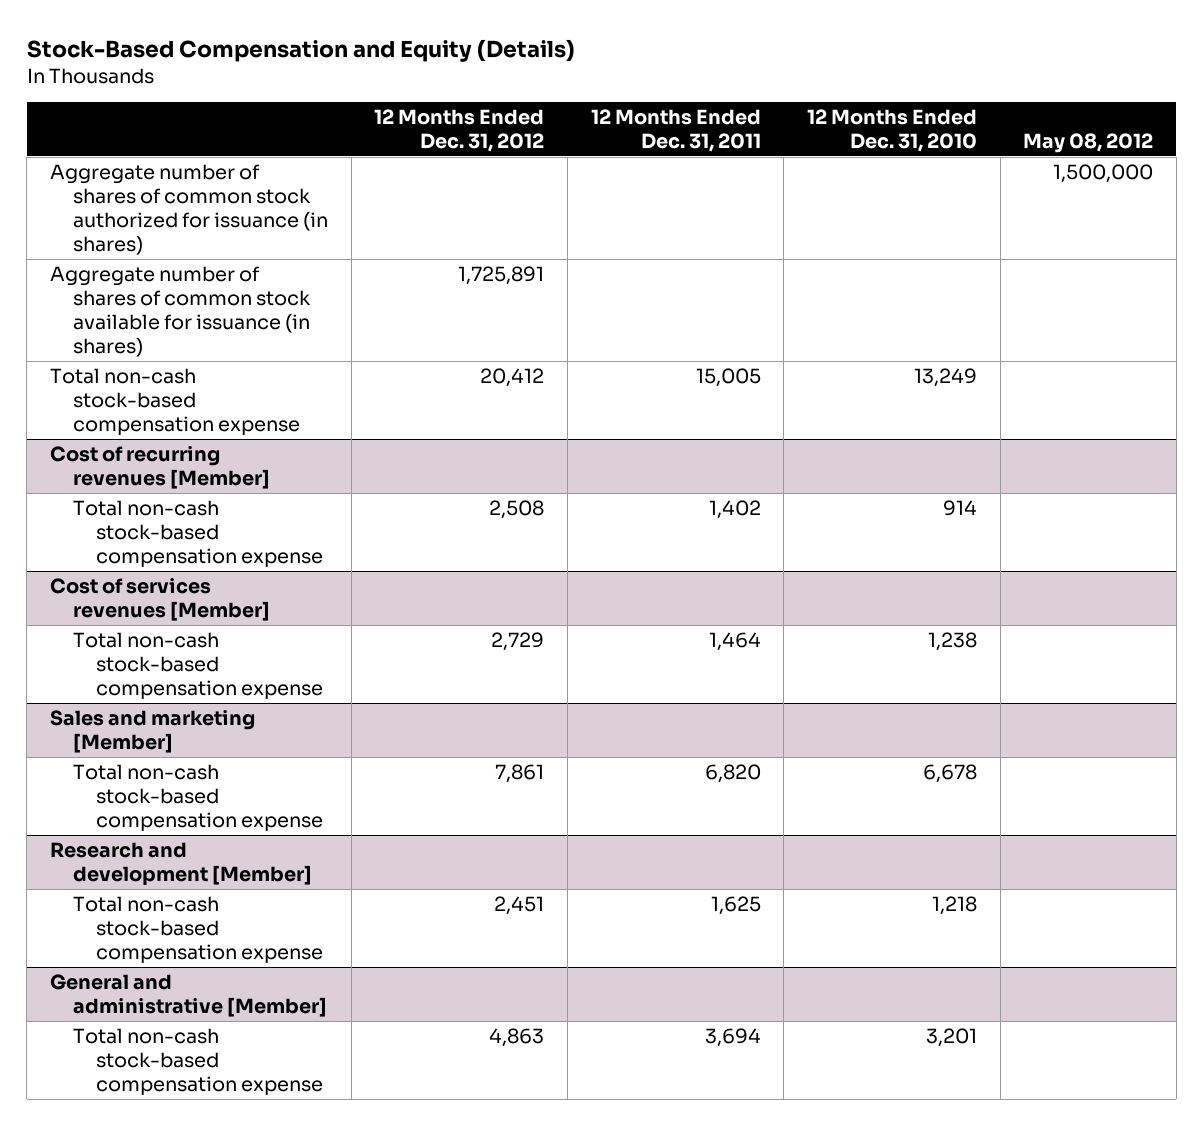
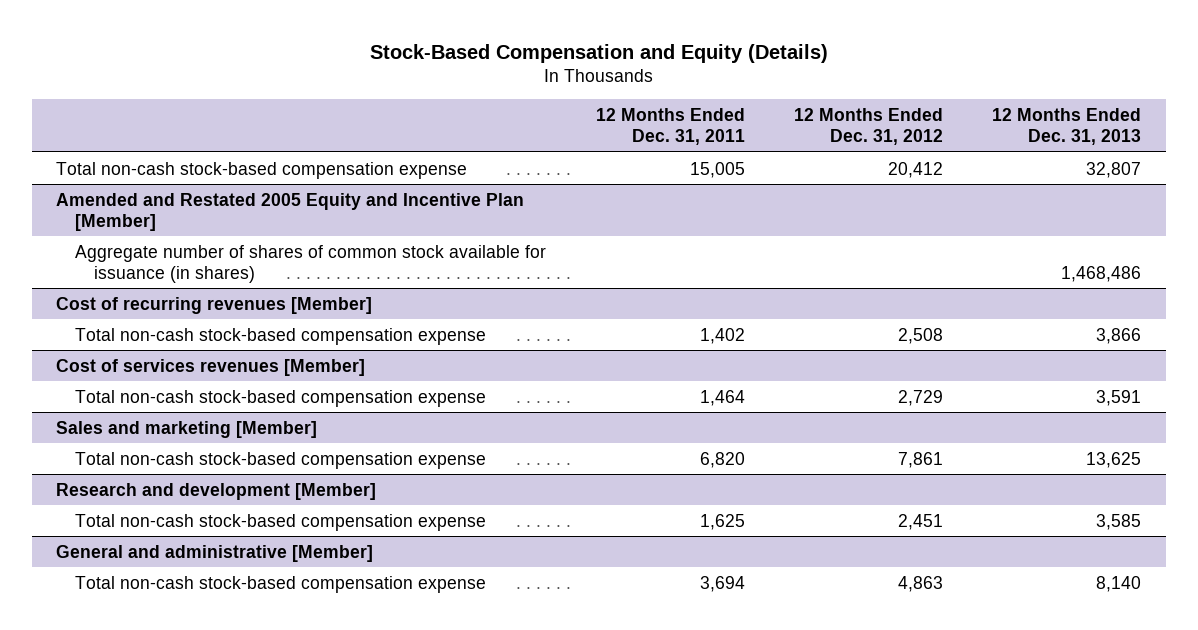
[806,108,977,152] 12 Months Ended Dec. 31, 2010 -> none
[1023,132,1154,153] May 08, 2012 -> none
none -> [992,108,1142,146] 12 Months Ended Dec. 31, 2013
[49,163,328,256] Aggregate number of shares of common stock authorized for issuance (in shares) -> none
[49,265,311,358] Aggregate number of shares of common stock available for issuance (in shares) -> none
none -> [56,192,525,231] Amended and Restated 2005 Equity and Incentive Plan [Member]
none -> [75,244,547,283] Aggregate number of shares of common stock available for issuance (in shares)

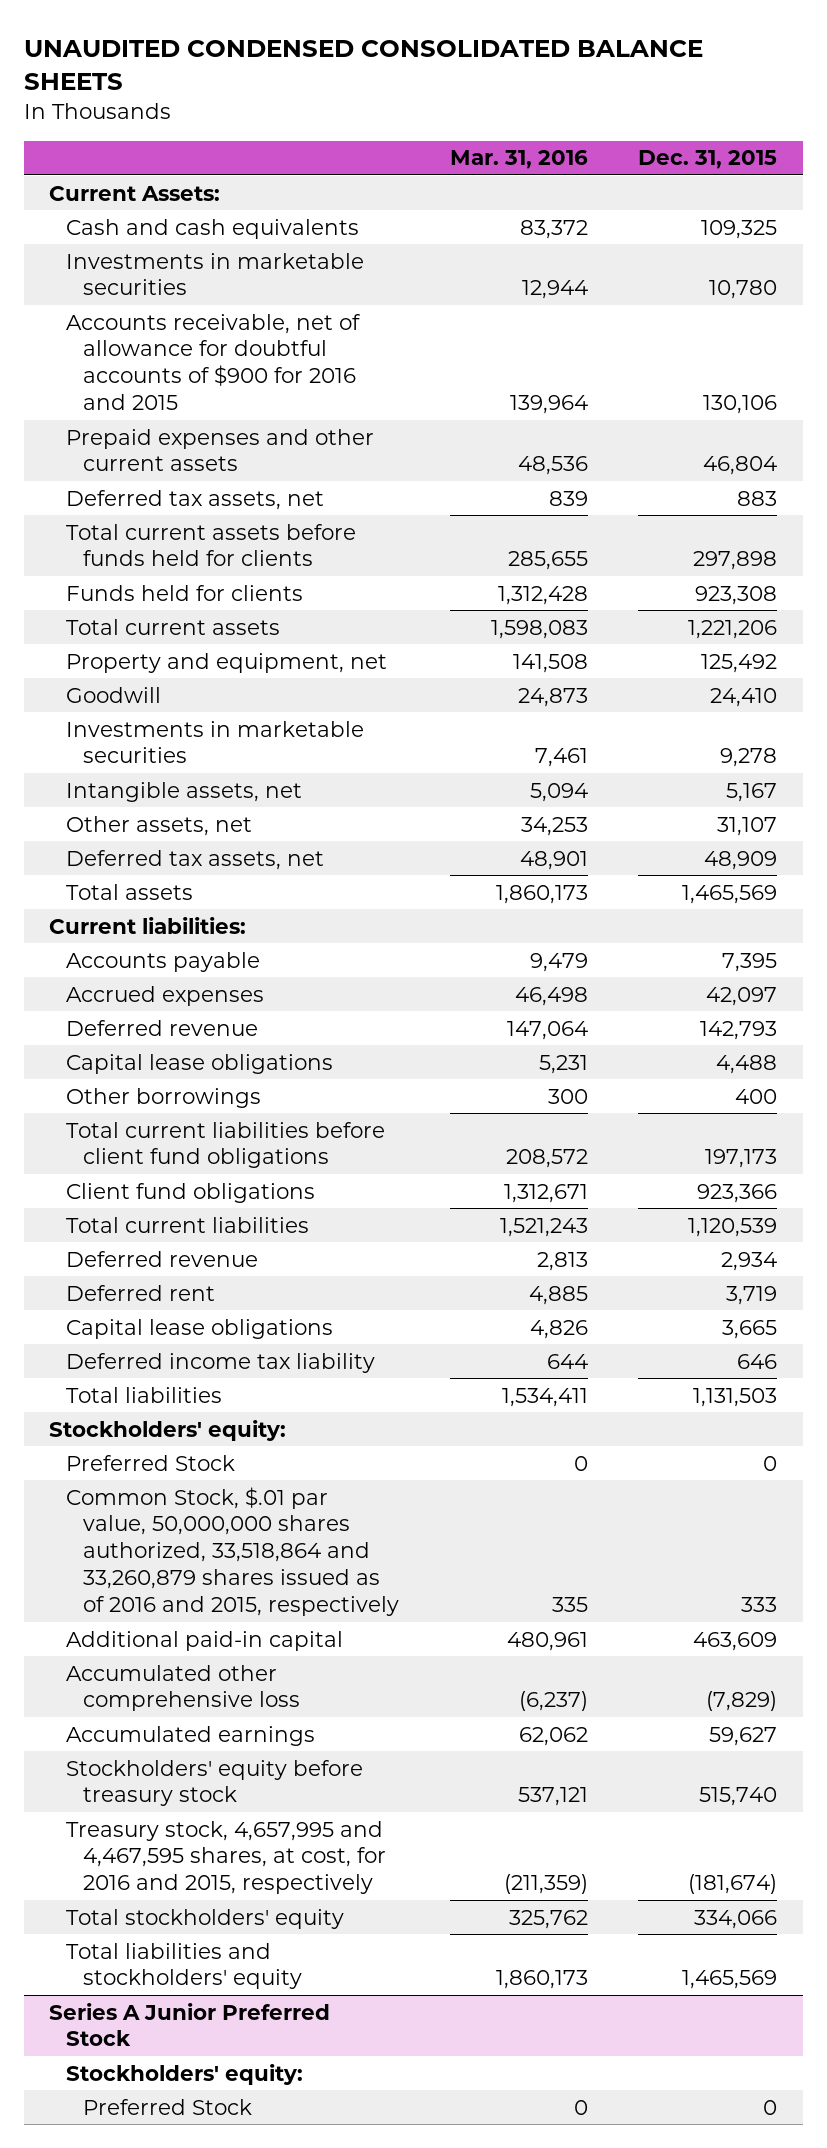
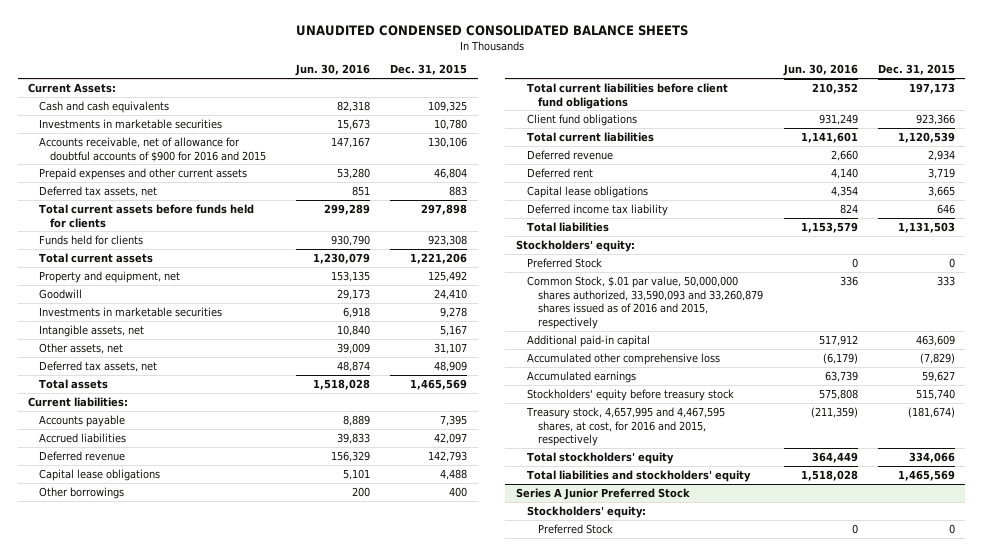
[449,150,588,170] Mar. 31, 2016 -> none
none -> [294,64,370,77] Jun. 30, 2016
[66,985,265,1006] Accrued expenses -> [39,432,127,443] Accrued liabilities
[66,1486,399,1617] Common Stock, $.01 par value, 50,000,000 shares authorized, 33,518,864 and 33,260,879 shares issued as of 2016 and 2015, respectively -> [526,275,763,330] Common Stock, $.01 par value, 50,000,000 shares authorized, 33,590,093 and 33,260,879 shares issued as of 2016 and 2015, respectively

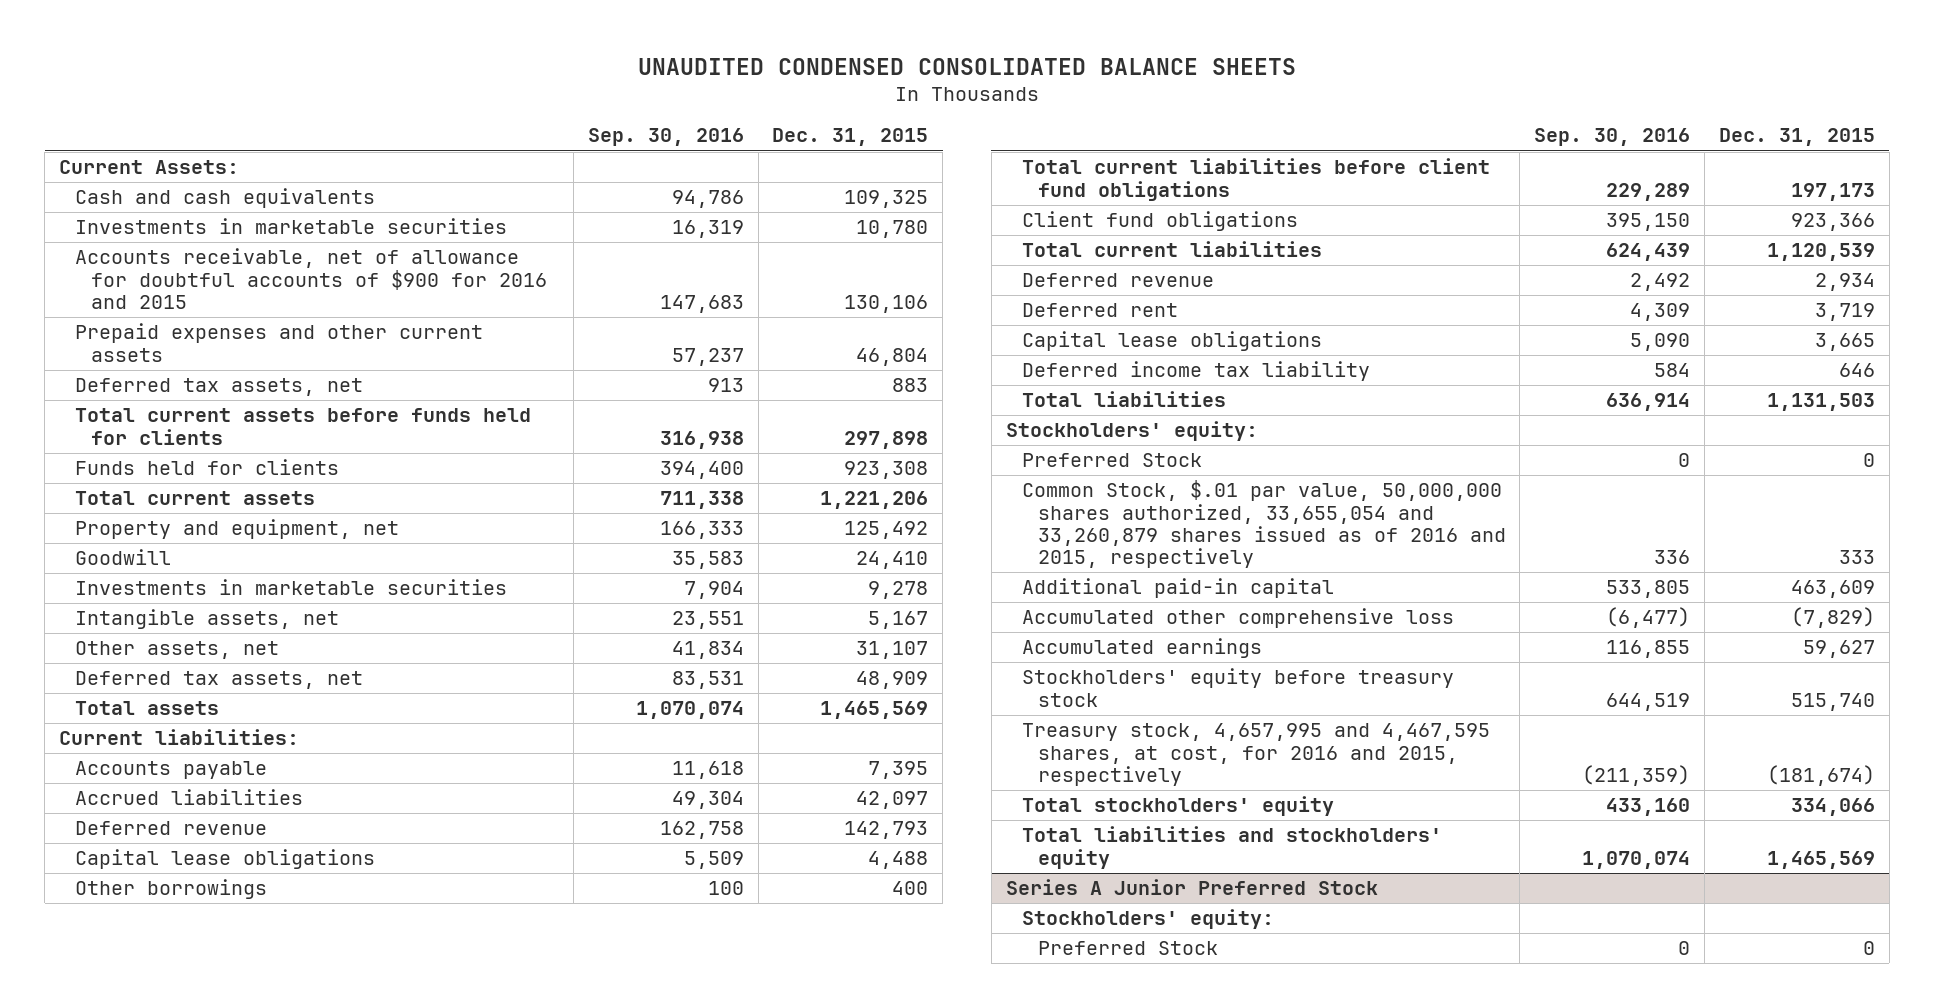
[294,64,370,77] Jun. 30, 2016 -> none
none -> [587,128,744,147] Sep. 30, 2016
[526,275,763,330] Common Stock, $.01 par value, 50,000,000 shares authorized, 33,590,093 and 33,260,879 shares issued as of 2016 and 2015, respectively -> [1021,480,1506,569] Common Stock, $.01 par value, 50,000,000 shares authorized, 33,655,054 and 33,260,879 shares issued as of 2016 and 2015, respectively

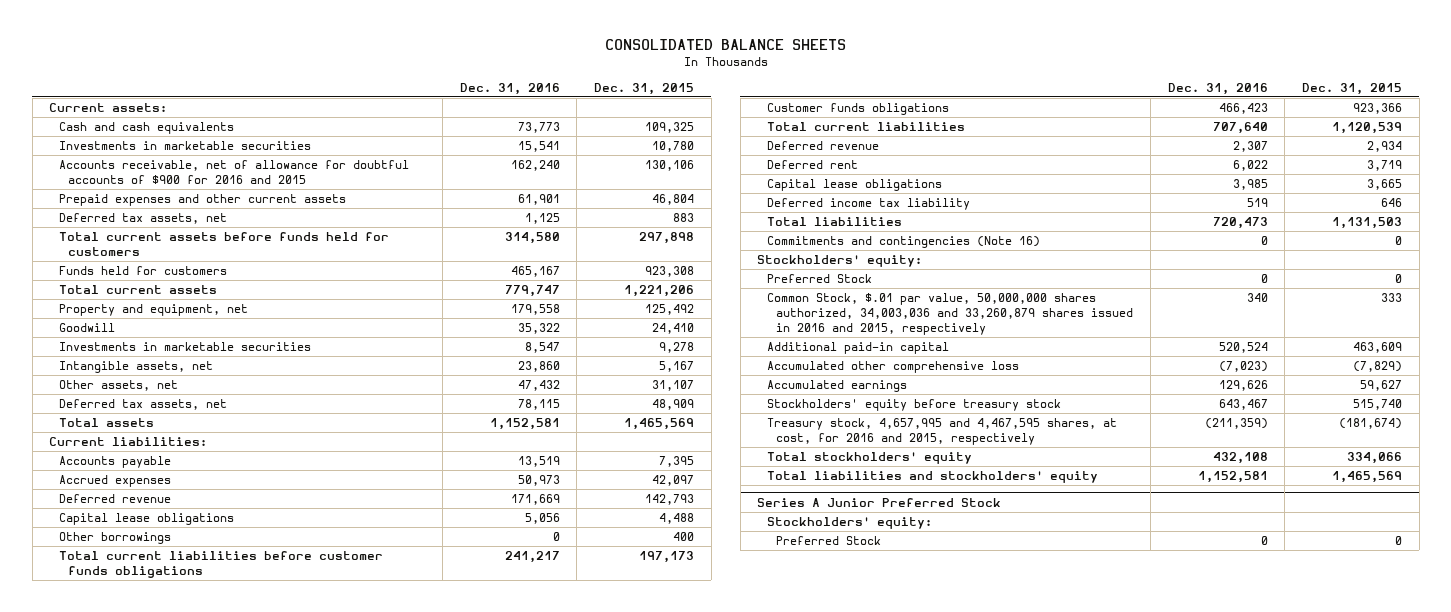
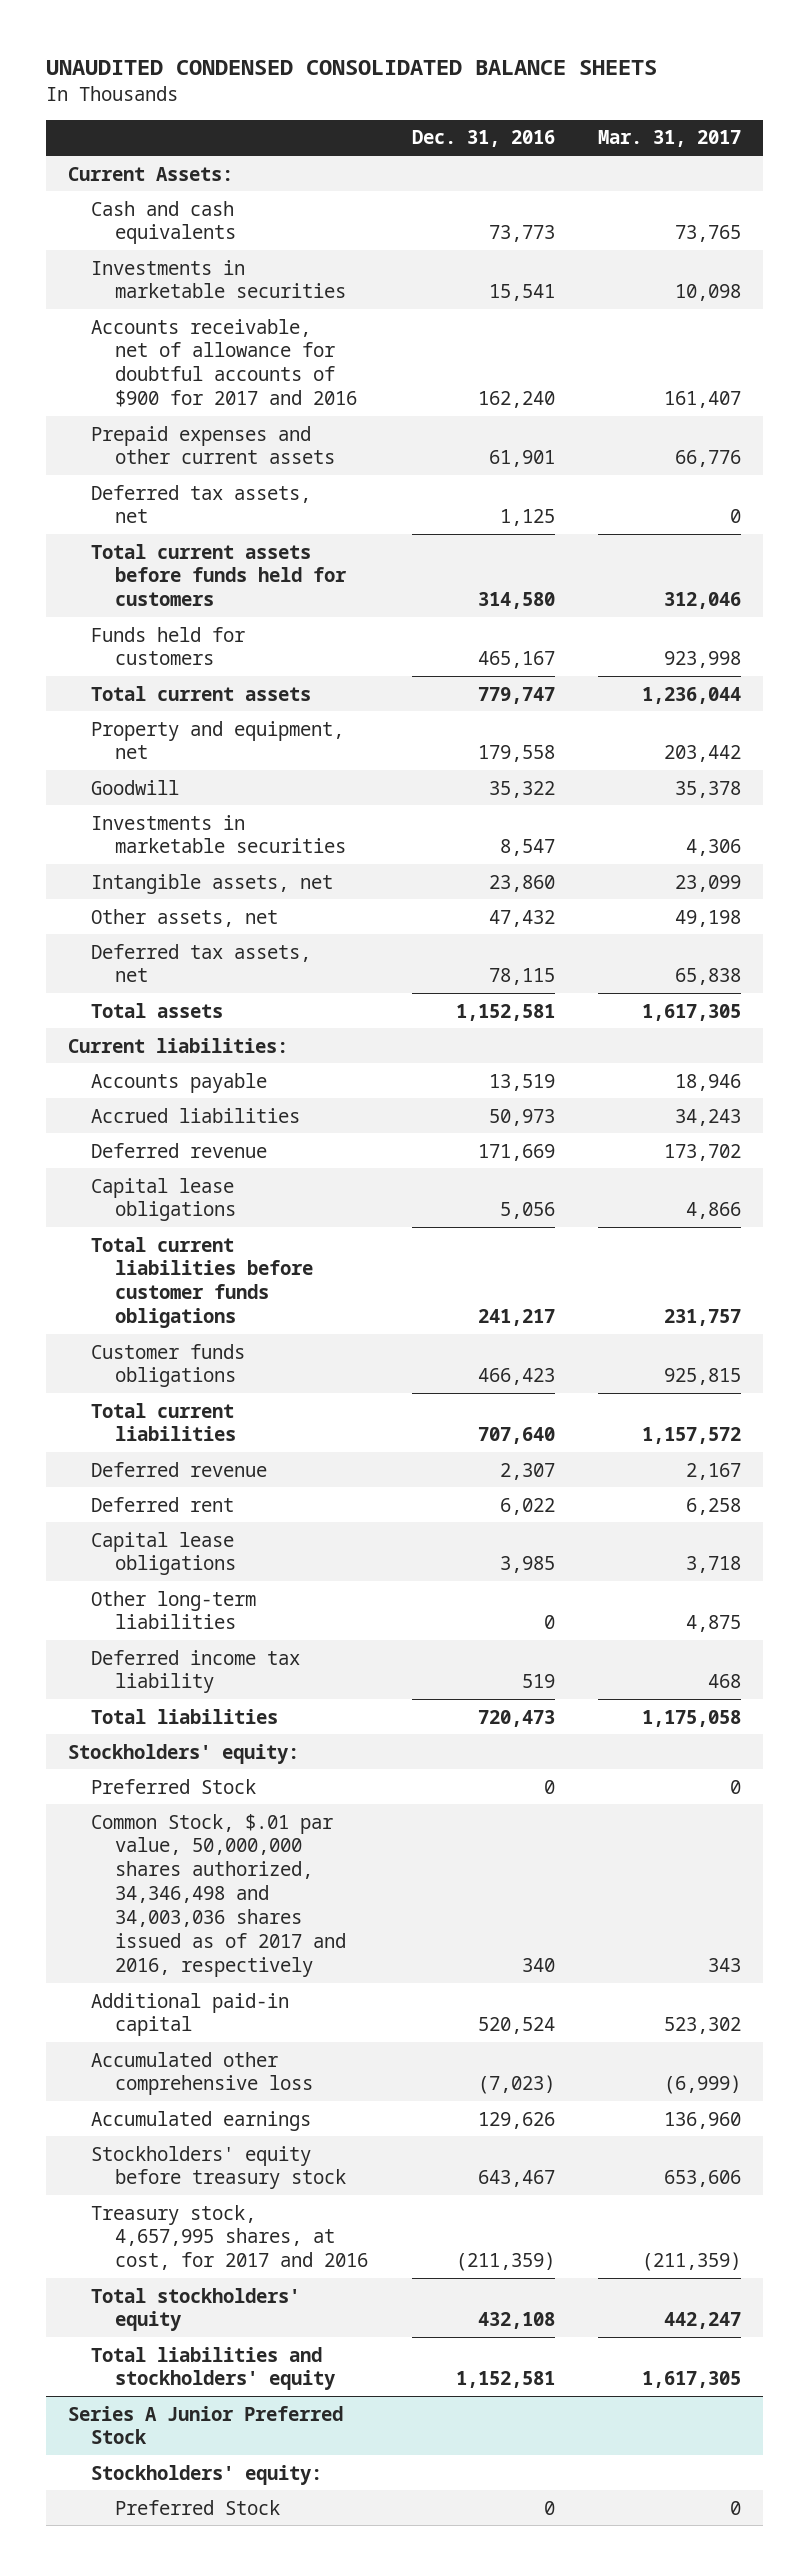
[604,39,846,51] CONSOLIDATED BALANCE SHEETS -> [45,60,657,76] UNAUDITED CONDENSED CONSOLIDATED BALANCE SHEETS
[593,82,694,95] Dec. 31, 2015 -> none
none -> [598,130,742,148] Mar. 31, 2017
[49,103,168,113] Current assets: -> [67,166,233,181] Current Assets:
[58,160,409,184] Accounts receivable, net of allowance for doubtful accounts of $900 for 2016 and 2015 -> [91,318,358,408] Accounts receivable, net of allowance for doubtful accounts of $900 for 2017 and 2016
[58,475,171,488] Accrued expenses -> [91,1107,301,1123] Accrued liabilities
[58,532,171,545] Other borrowings -> none
none -> [91,1590,257,1630] Other long-term liabilities
[766,236,1040,249] Commitments and contingencies (Note 16) -> none
[766,293,1134,335] Common Stock, $.01 par value, 50,000,000 shares authorized, 34,003,036 and 33,260,879 shares issued in 2016 and 2015, respectively -> [91,1813,347,1977] Common Stock, $.01 par value, 50,000,000 shares authorized, 34,346,498 and 34,003,036 shares issued as of 2017 and 2016, respectively
[766,418,1117,445] Treasury stock, 4,657,995 and 4,467,595 shares, at cost, for 2016 and 2015, respectively -> [91,2204,369,2271] Treasury stock, 4,657,995 shares, at cost, for 2017 and 2016

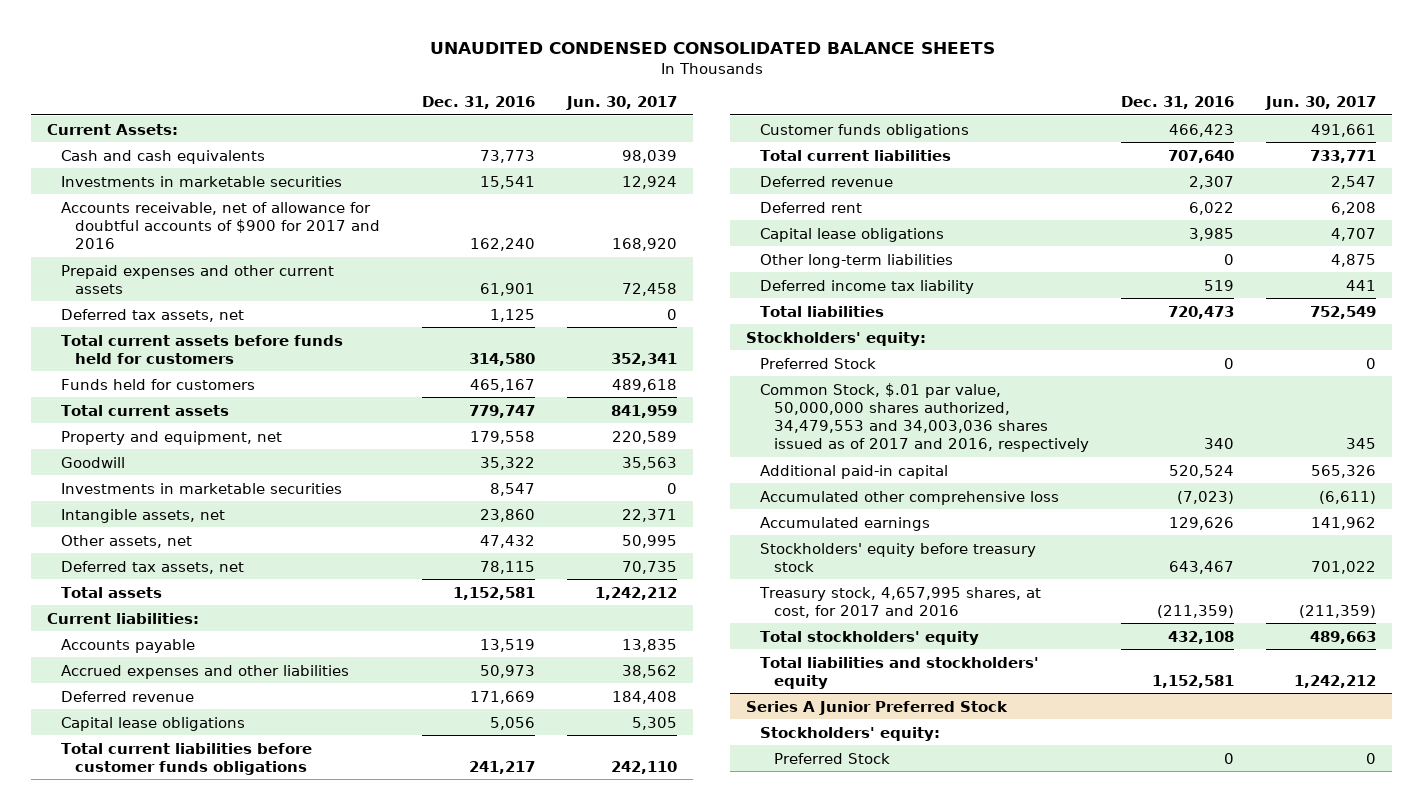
[598,130,742,148] Mar. 31, 2017 -> none
none -> [566,96,678,111] Jun. 30, 2017
[91,1107,301,1123] Accrued liabilities -> [61,664,350,679] Accrued expenses and other liabilities
[91,1813,347,1977] Common Stock, $.01 par value, 50,000,000 shares authorized, 34,346,498 and 34,003,036 shares issued as of 2017 and 2016, respectively -> [760,382,1090,452] Common Stock, $.01 par value, 50,000,000 shares authorized, 34,479,553 and 34,003,036 shares issued as of 2017 and 2016, respectively

